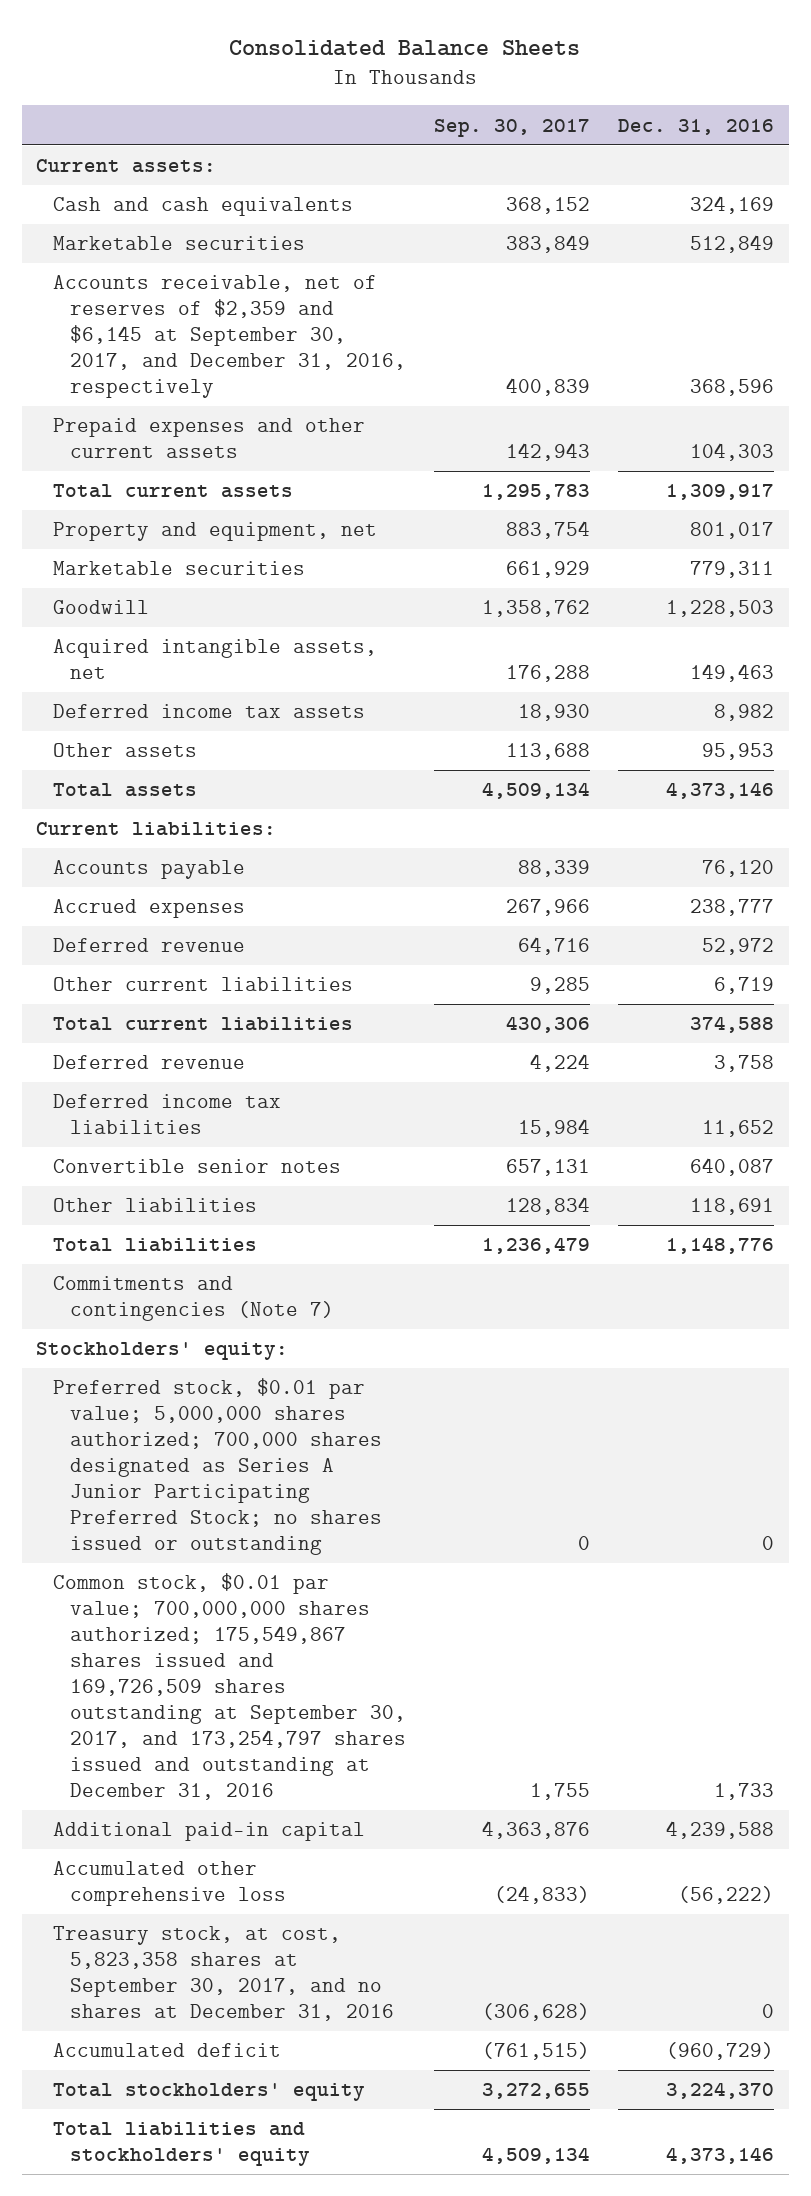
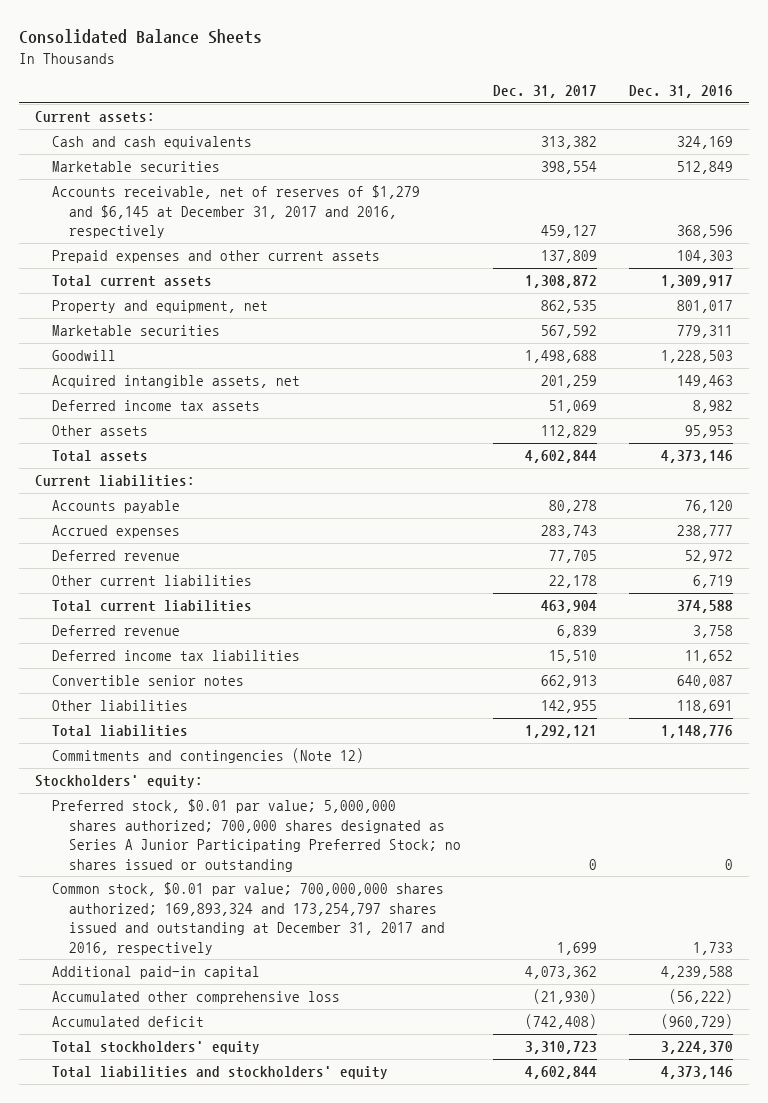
[433,118,590,137] Sep. 30, 2017 -> none
none -> [492,84,597,98] Dec. 31, 2017
[53,275,406,399] Accounts receivable, net of reserves of $2,359 and $6,145 at September 30, 2017, and December 31, 2016, respectively -> [51,185,420,239] Accounts receivable, net of reserves of $1,279 and $6,145 at December 31, 2017 and 2016, respectively
[53,1276,334,1322] Commitments and contingencies (Note 7) -> [51,748,364,764] Commitments and contingencies (Note 12)
[53,1573,406,1801] Common stock, $0.01 par value; 700,000,000 shares authorized; 175,549,867 shares issued and 169,726,509 shares outstanding at September 30, 2017, and 173,254,797 shares issued and outstanding at December 31, 2016 -> [51,882,445,955] Common stock, $0.01 par value; 700,000,000 shares authorized; 169,893,324 and 173,254,797 shares issued and outstanding at December 31, 2017 and 2016, respectively
[53,1926,394,2022] Treasury stock, at cost, 5,823,358 shares at September 30, 2017, and no shares at December 31, 2016 -> none

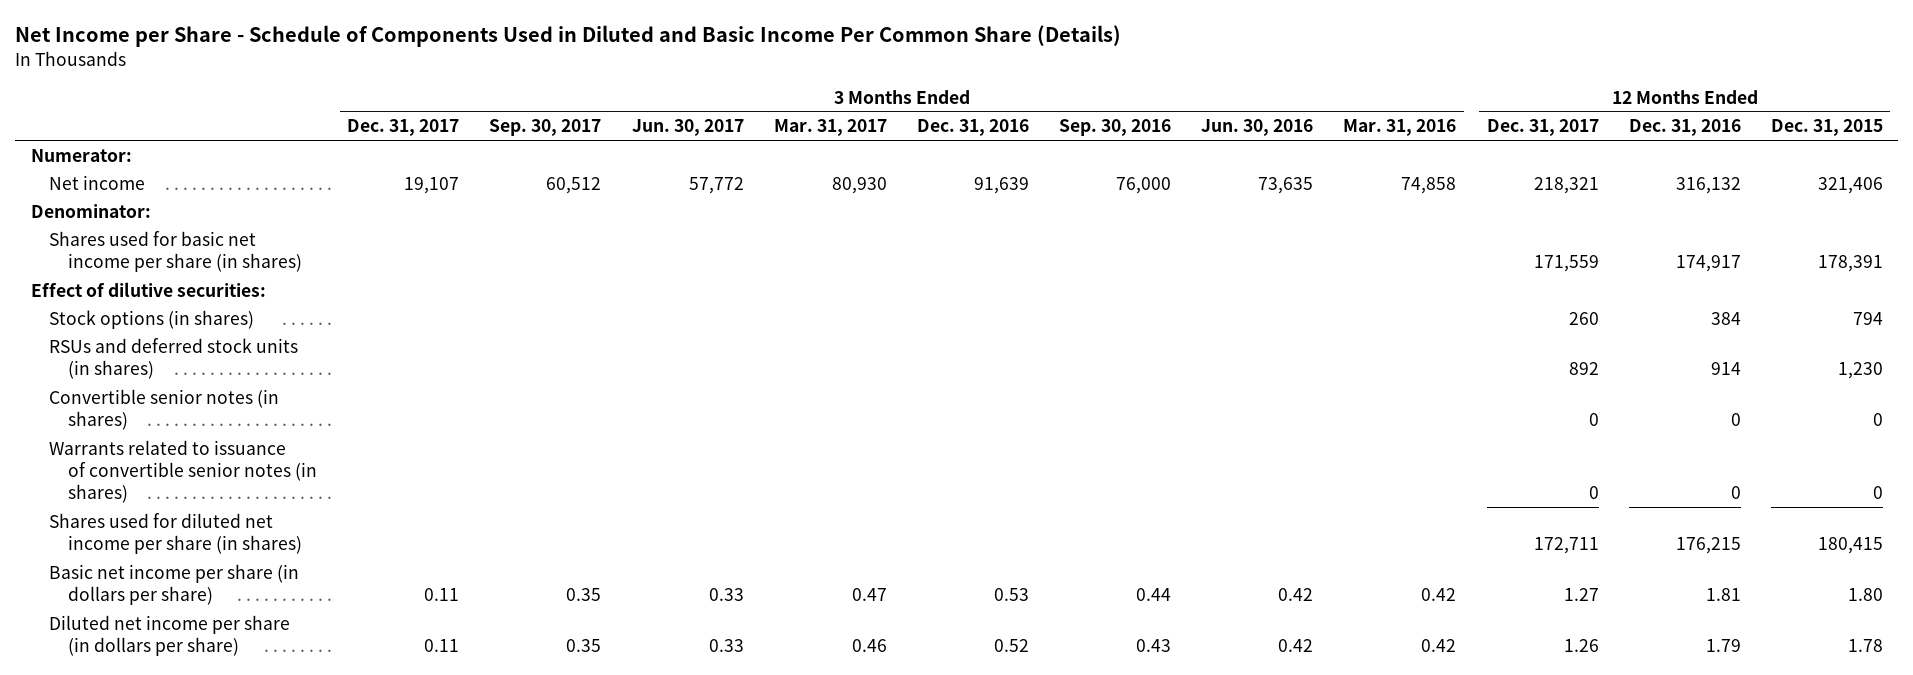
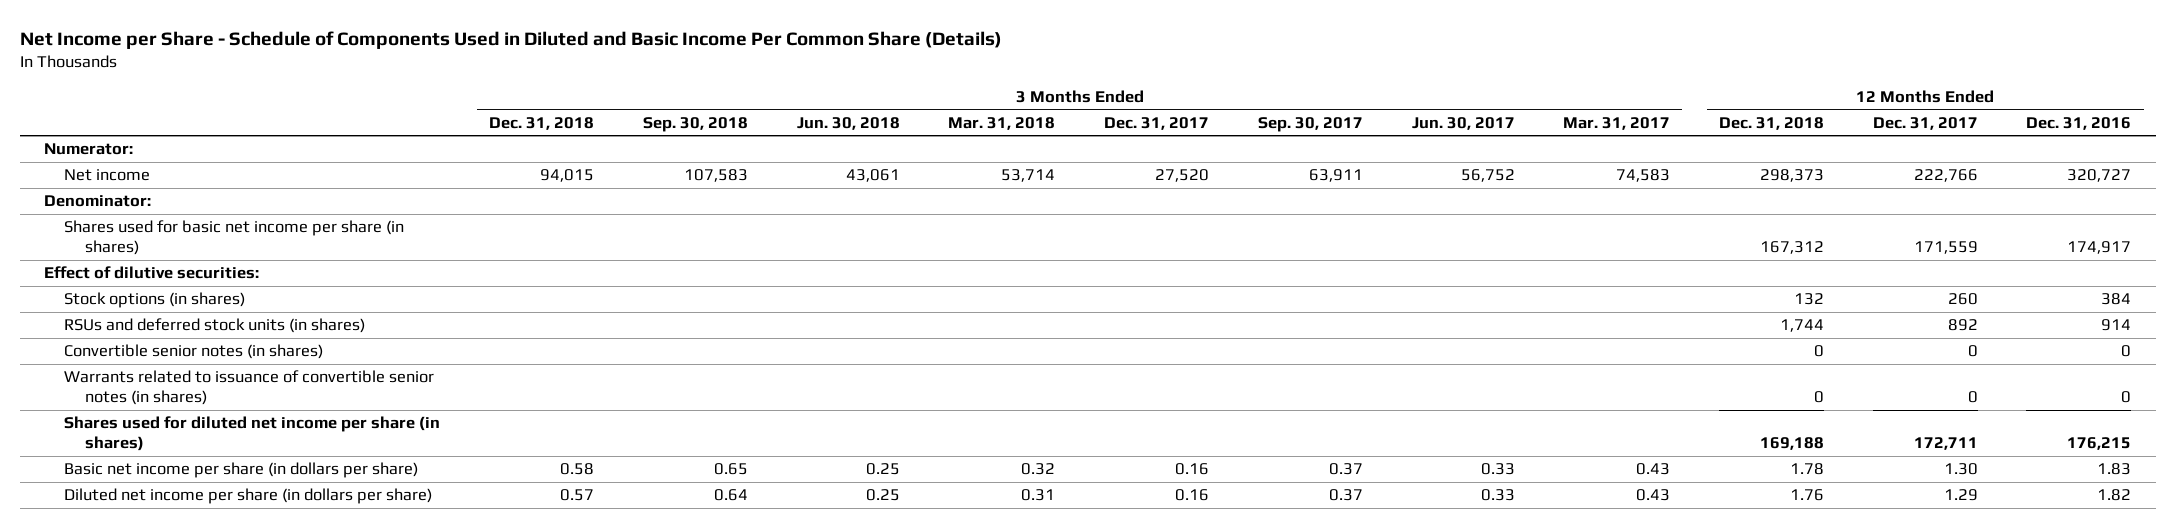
[916,119,1029,137] Dec. 31, 2016 -> none
[1059,119,1172,137] Sep. 30, 2016 -> none
[1201,119,1314,137] Jun. 30, 2016 -> none
[1343,119,1457,137] Mar. 31, 2016 -> none
[1770,119,1883,137] Dec. 31, 2015 -> none
none -> [489,116,595,130] Dec. 31, 2018
none -> [642,116,748,132] Sep. 30, 2018
none -> [796,116,900,130] Jun. 30, 2018
none -> [948,116,1056,130] Mar. 31, 2018
none -> [1718,116,1824,130] Dec. 31, 2018
[404,176,460,194] 19,107 -> [1155,169,1210,183] 27,520
[546,176,602,194] 60,512 -> [1308,169,1363,183] 63,911
[688,176,744,194] 57,772 -> [1460,169,1515,183] 56,752
[831,176,887,194] 80,930 -> [1616,169,1671,183] 74,583
[1533,176,1599,194] 218,321 -> [1913,169,1978,183] 222,766
[1675,176,1741,194] 316,132 -> [2067,169,2132,183] 320,727
[424,587,460,601] 0.11 -> [1175,463,1210,476] 0.16
[566,587,602,601] 0.35 -> [1328,463,1363,476] 0.37
[851,587,887,601] 0.47 -> [1636,463,1671,476] 0.43
[1563,587,1599,601] 1.27 -> [1943,463,1978,476] 1.30
[1705,587,1741,601] 1.81 -> [2097,463,2132,476] 1.83
[424,638,460,652] 0.11 -> [1175,489,1210,502] 0.16
[566,638,602,652] 0.35 -> [1328,489,1363,502] 0.37
[851,638,887,652] 0.46 -> [1636,489,1671,502] 0.43
[1563,638,1599,652] 1.26 -> [1943,489,1978,502] 1.29
[1705,638,1741,652] 1.79 -> [2097,489,2132,502] 1.82

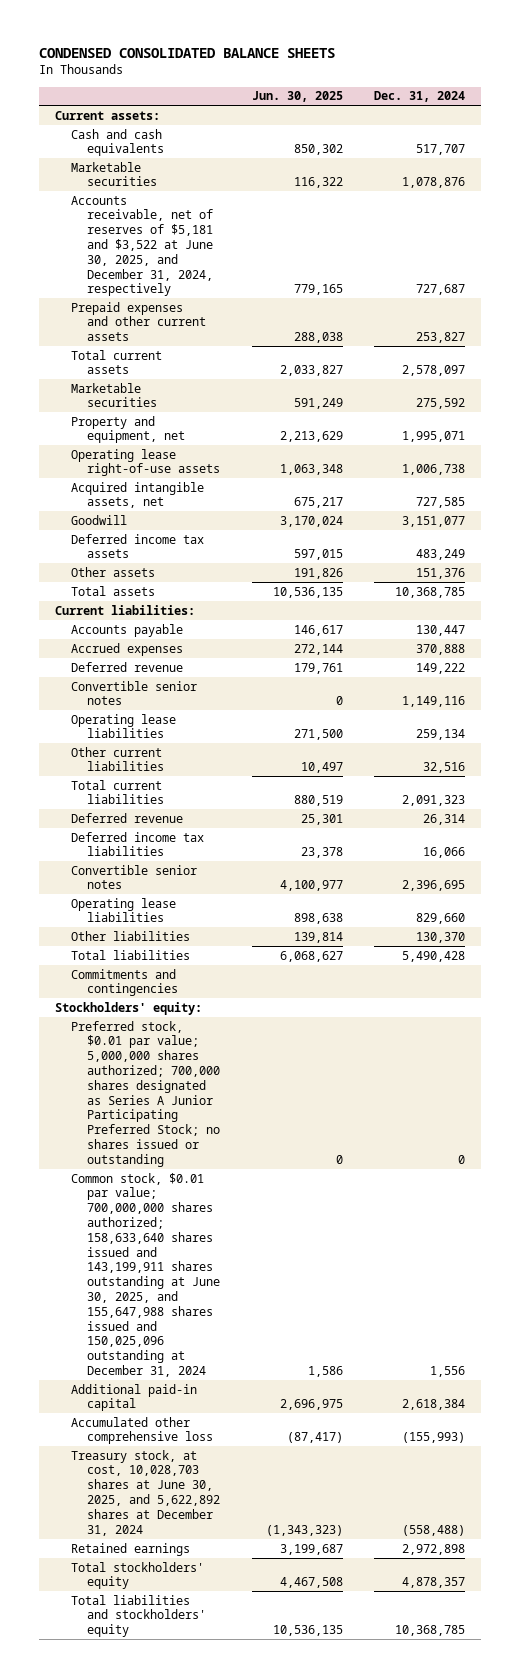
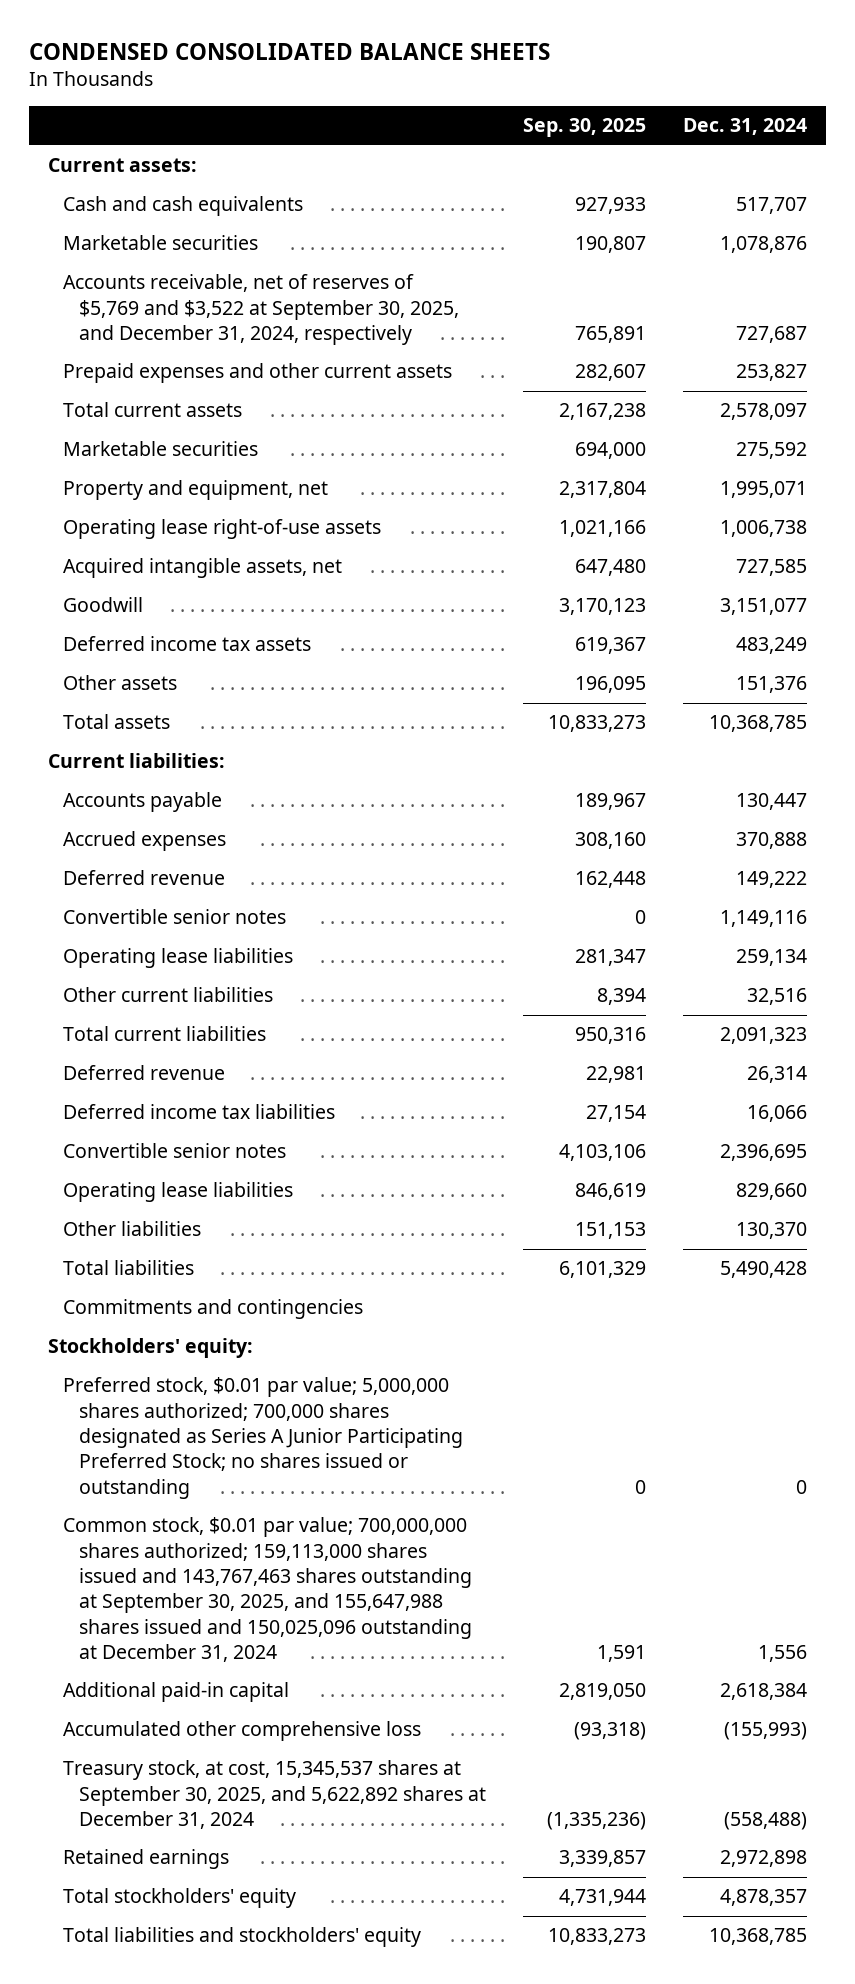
[251,91,343,103] Jun. 30, 2025 -> none
none -> [523,118,647,138] Sep. 30, 2025
[70,195,214,297] Accounts receivable, net of reserves of $5,181 and $3,522 at June 30, 2025, and December 31, 2024, respectively -> [63,274,460,346] Accounts receivable, net of reserves of $5,769 and $3,522 at September 30, 2025, and December 31, 2024, respectively
[70,1172,221,1378] Common stock, $0.01 par value; 700,000,000 shares authorized; 158,633,640 shares issued and 143,199,911 shares outstanding at June 30, 2025, and 155,647,988 shares issued and 150,025,096 outstanding at December 31, 2024 -> [63,1517,473,1662] Common stock, $0.01 par value; 700,000,000 shares authorized; 159,113,000 shares issued and 143,767,463 shares outstanding at September 30, 2025, and 155,647,988 shares issued and 150,025,096 outstanding at December 31, 2024
[70,1449,221,1536] Treasury stock, at cost, 10,028,703 shares at June 30, 2025, and 5,622,892 shares at December 31, 2024 -> [63,1760,487,1830] Treasury stock, at cost, 15,345,537 shares at September 30, 2025, and 5,622,892 shares at December 31, 2024

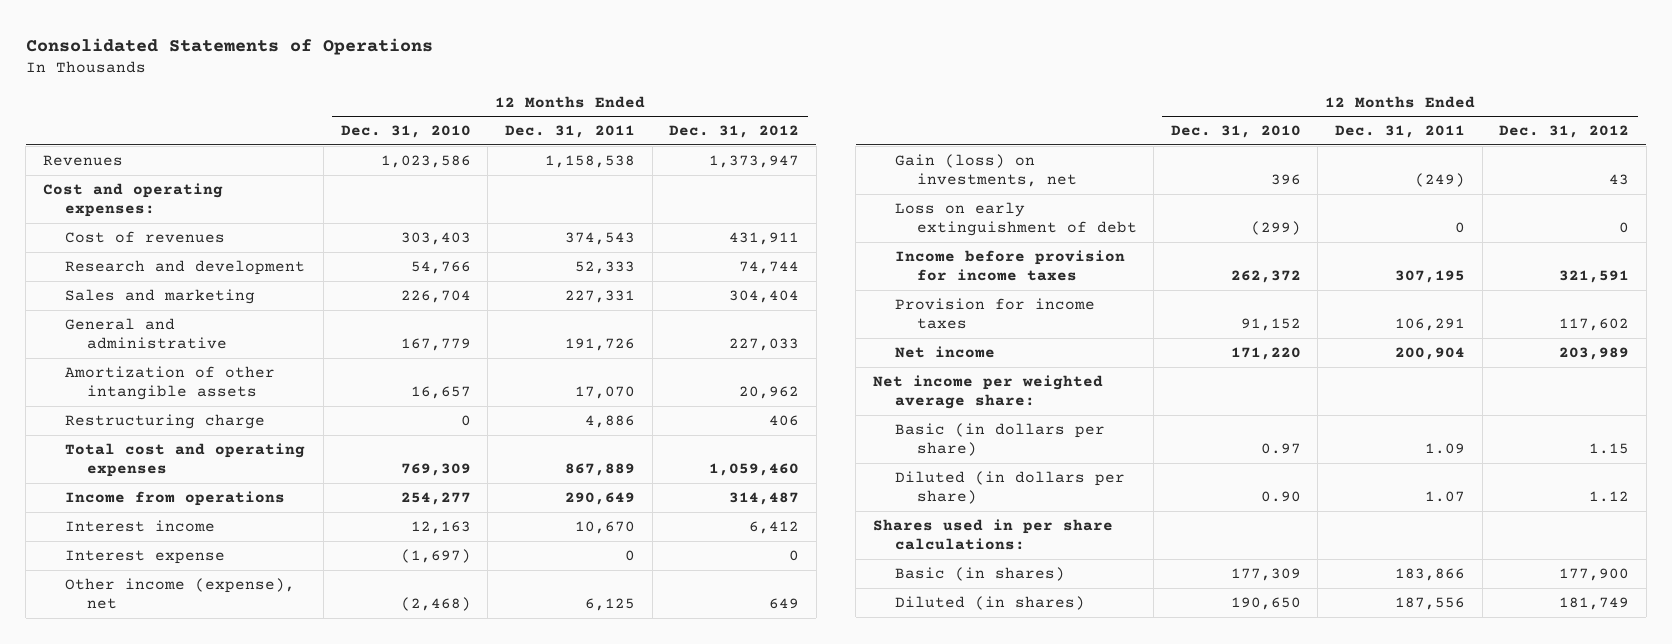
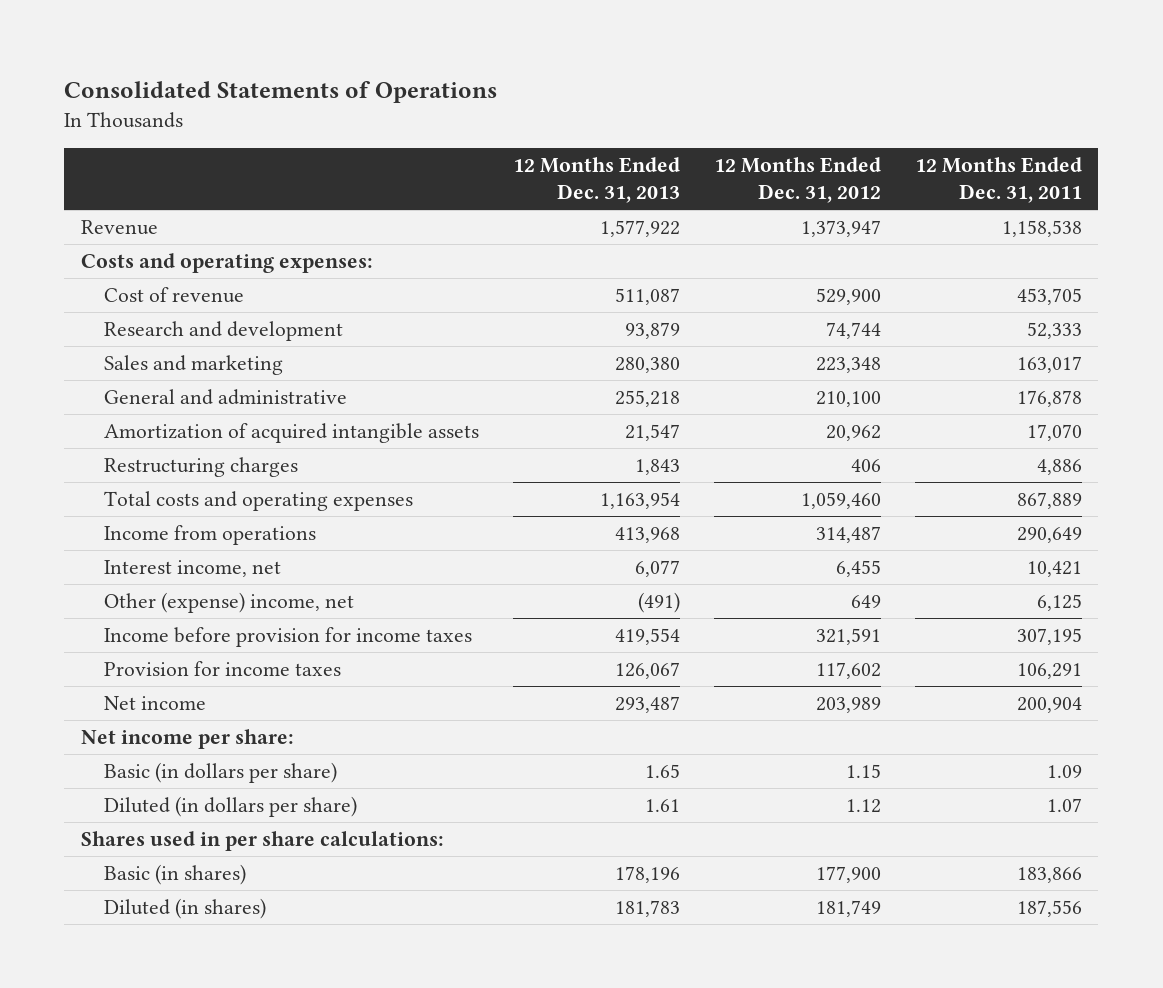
[340,125,471,139] Dec. 31, 2010 -> none
none -> [512,157,680,204] 12 Months Ended Dec. 31, 2013
[42,154,123,166] Revenues -> [81,220,159,236] Revenue
[42,182,223,218] Cost and operating expenses: -> [81,253,374,274] Costs and operating expenses:
[64,230,225,243] Cost of revenues -> [104,287,245,304] Cost of revenue
[564,231,635,245] 374,543 -> [1016,288,1082,306] 453,705
[729,231,800,245] 431,911 -> [815,288,881,306] 529,900
[564,289,635,303] 227,331 -> [1016,356,1082,374] 163,017
[729,289,800,303] 304,404 -> [815,357,881,374] 223,348
[564,338,635,352] 191,726 -> [1016,390,1082,408] 176,878
[729,338,800,352] 227,033 -> [815,391,881,408] 210,100
[64,365,275,401] Amortization of other intangible assets -> [104,423,480,444] Amortization of acquired intangible assets
[64,413,265,429] Restructuring charge -> [104,457,299,478] Restructuring charges
[64,442,305,478] Total cost and operating expenses -> [104,491,414,512] Total costs and operating expenses
[64,549,225,564] Interest expense -> none
[894,153,1077,188] Gain (loss) on investments, net -> none
[894,201,1137,237] Loss on early extinguishment of debt -> none
[64,519,215,532] Interest income -> [104,560,282,578] Interest income, net
[574,520,635,534] 10,670 -> [1026,561,1082,578] 10,421
[749,520,800,534] 6,412 -> [835,560,881,578] 6,455
[64,577,295,610] Other income (expense), net -> [104,592,355,614] Other (expense) income, net
[873,374,1104,410] Net income per weighted average share: -> [81,729,295,750] Net income per share:

